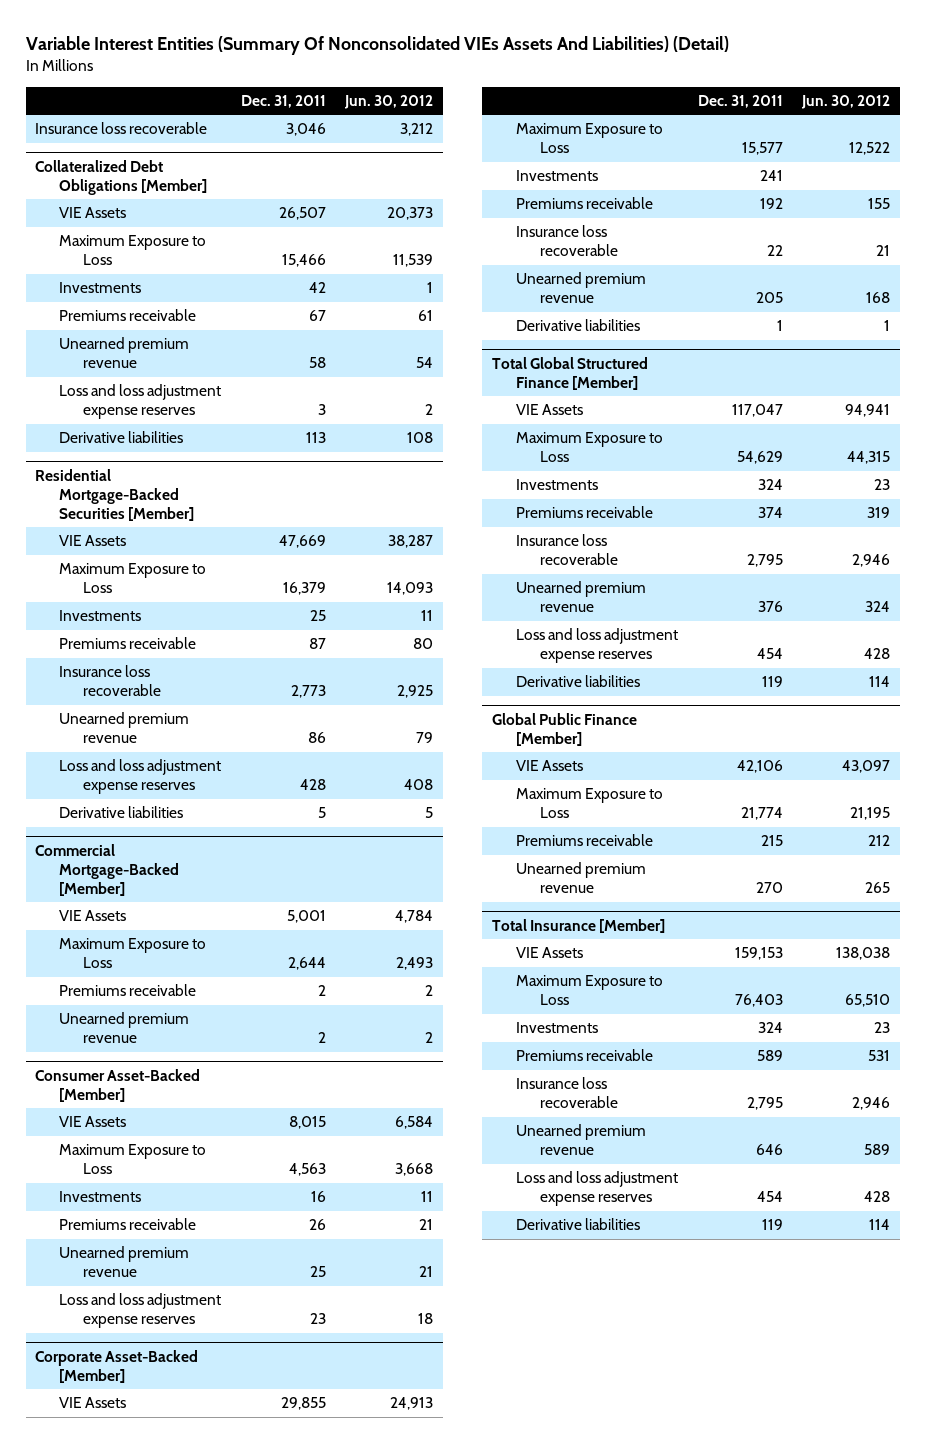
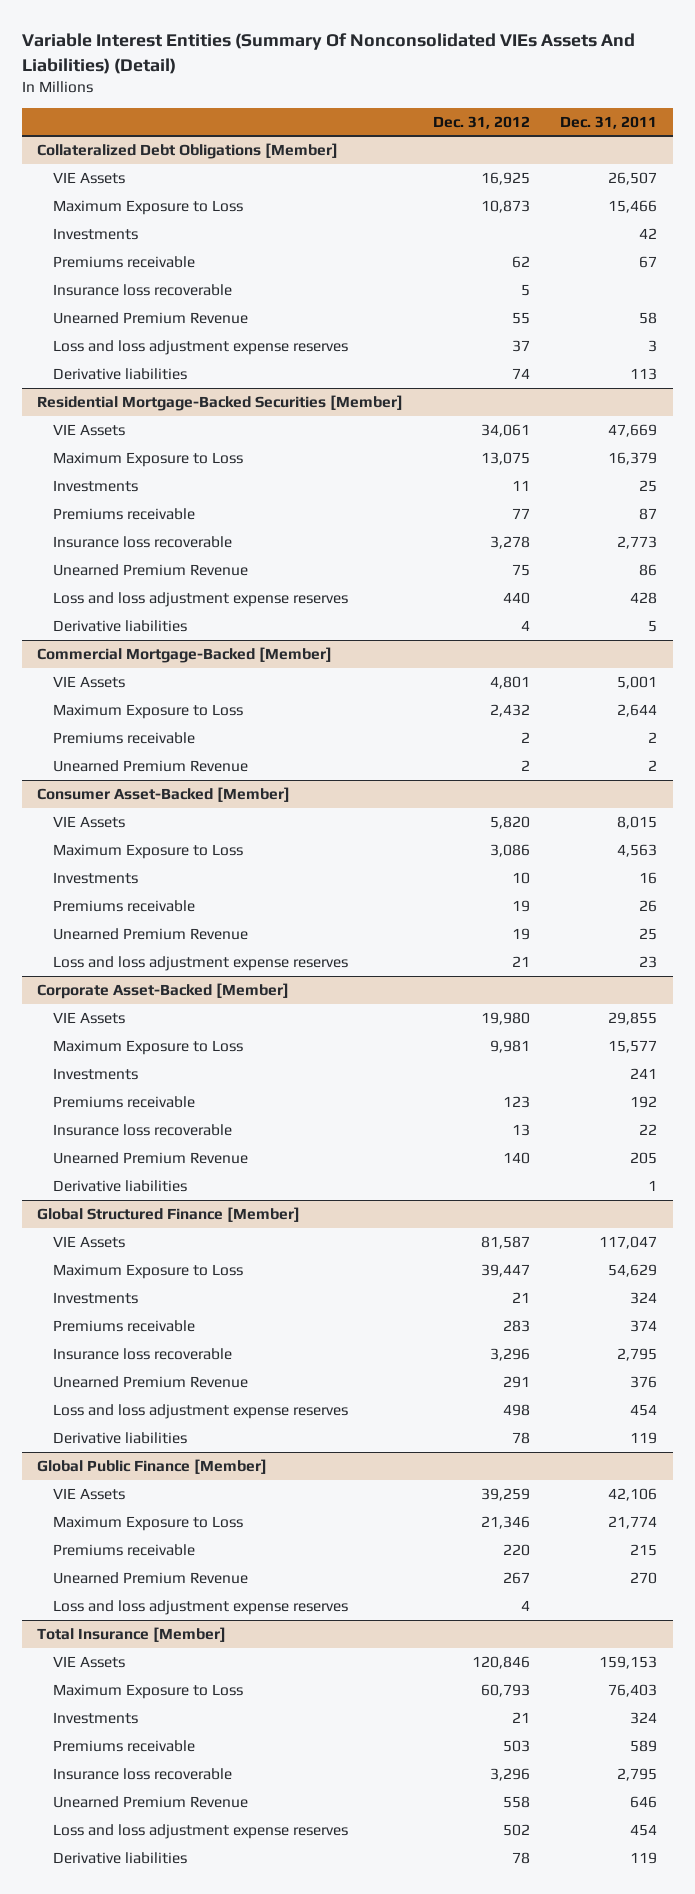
[344,94,434,109] Jun. 30, 2012 -> none
none -> [433,115,531,129] Dec. 31, 2012
[35,122,208,135] Insurance loss recoverable -> none
none -> [52,283,232,296] Insurance loss recoverable
[59,337,190,369] Unearned premium revenue -> [52,311,248,324] Unearned Premium Revenue
[59,712,190,744] Unearned premium revenue -> [52,563,248,576] Unearned Premium Revenue
[59,1012,190,1044] Unearned premium revenue -> [52,759,248,772] Unearned Premium Revenue
[59,1246,190,1278] Unearned premium revenue -> [52,927,248,940] Unearned Premium Revenue
[516,272,647,304] Unearned premium revenue -> [52,1151,248,1164] Unearned Premium Revenue
[492,356,649,390] Total Global Structured Finance [Member] -> [37,1206,301,1222] Global Structured Finance [Member]
[516,581,647,613] Unearned premium revenue -> [52,1375,248,1388] Unearned Premium Revenue
[516,862,647,894] Unearned premium revenue -> [52,1571,248,1584] Unearned Premium Revenue
none -> [52,1599,348,1615] Loss and loss adjustment expense reserves
[516,1124,647,1156] Unearned premium revenue -> [52,1795,248,1808] Unearned Premium Revenue

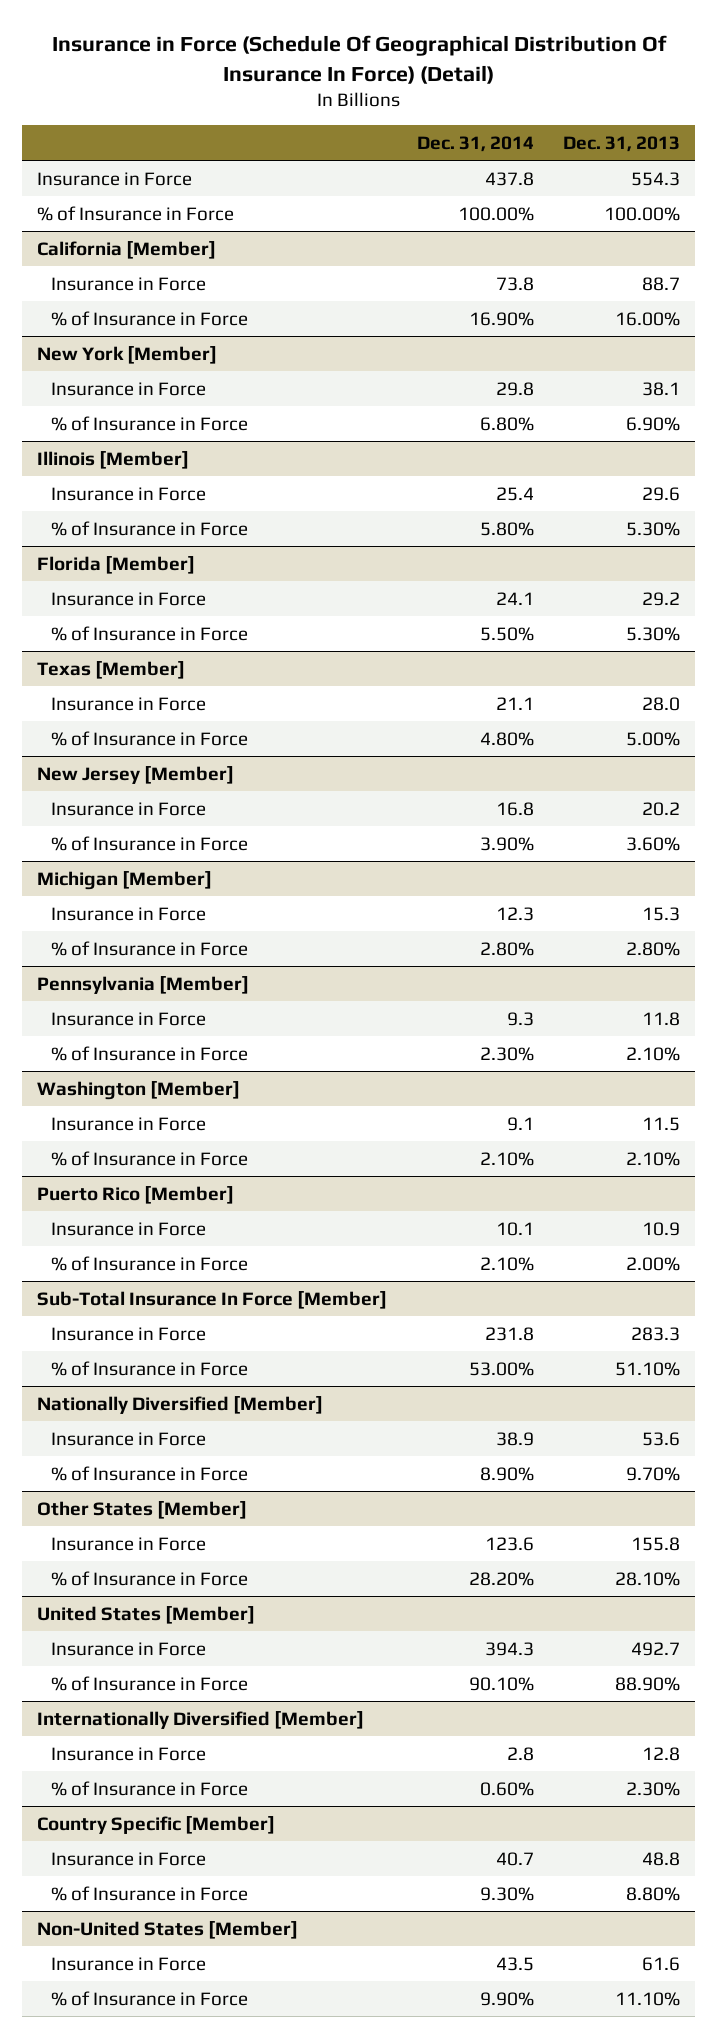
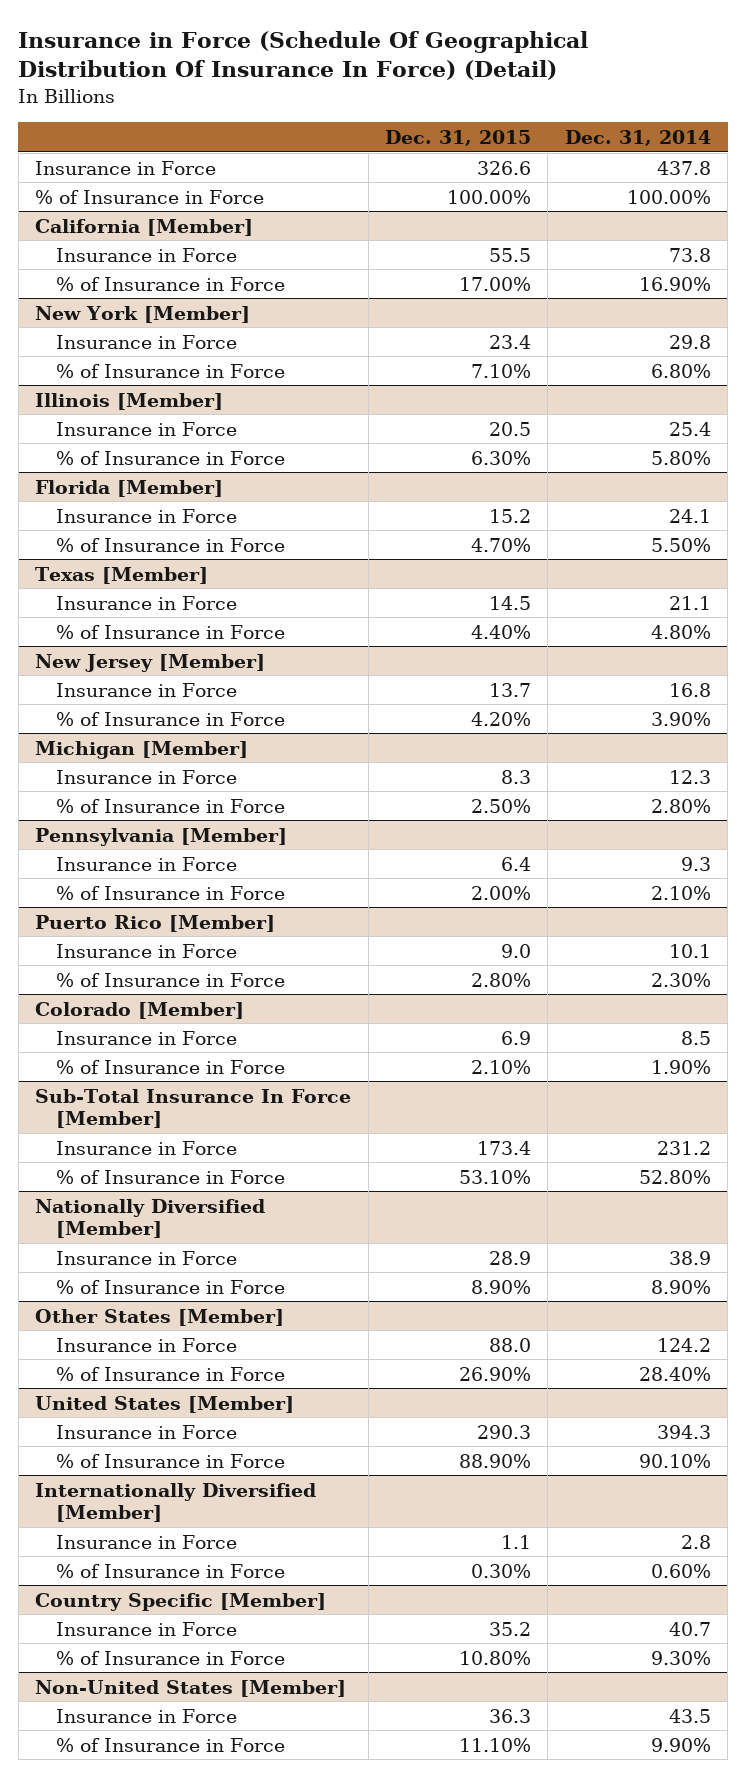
[563,135,681,152] Dec. 31, 2013 -> none
none -> [384,129,531,146] Dec. 31, 2015
[51,1045,249,1061] % of Insurance in Force -> none
[37,1080,241,1100] Washington [Member] -> none
[51,1116,207,1131] Insurance in Force -> none
[479,1256,534,1271] 2.10% -> [650,972,711,987] 2.30%
none -> [35,1001,245,1019] Colorado [Member]
none -> [55,1030,237,1045] Insurance in Force
none -> [55,1059,285,1074] % of Insurance in Force
[484,1326,534,1341] 231.8 -> [656,1140,711,1155] 231.2
[468,1361,534,1376] 53.00% -> [638,1169,711,1184] 52.80%
[484,1536,534,1551] 123.6 -> [656,1337,711,1352] 124.2
[468,1571,534,1586] 28.20% -> [638,1366,711,1381] 28.40%

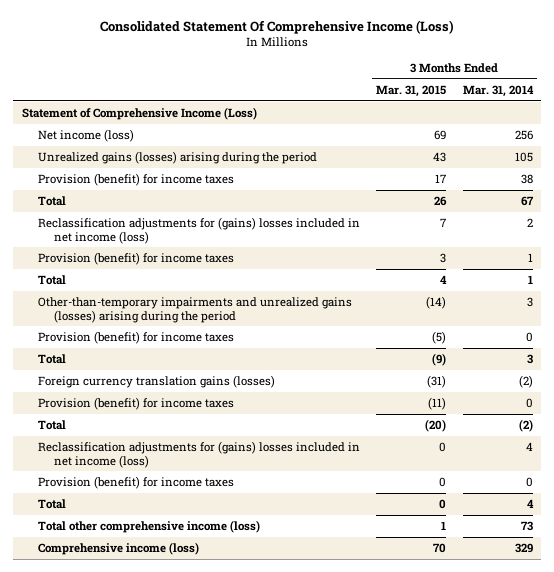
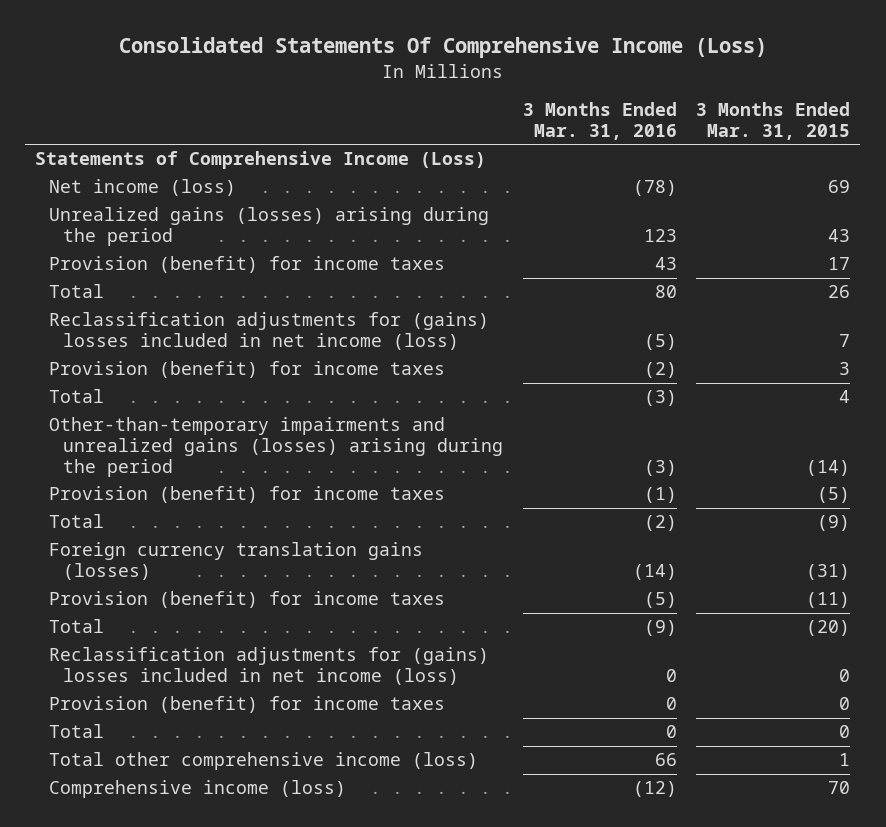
[100,19,455,34] Consolidated Statement Of Comprehensive Income (Loss) -> [118,37,767,59] Consolidated Statements Of Comprehensive Income (Loss)
[462,84,534,97] Mar. 31, 2014 -> none
none -> [522,101,677,140] 3 Months Ended Mar. 31, 2016
[21,106,257,120] Statement of Comprehensive Income (Loss) -> [35,151,487,170] Statements of Comprehensive Income (Loss)

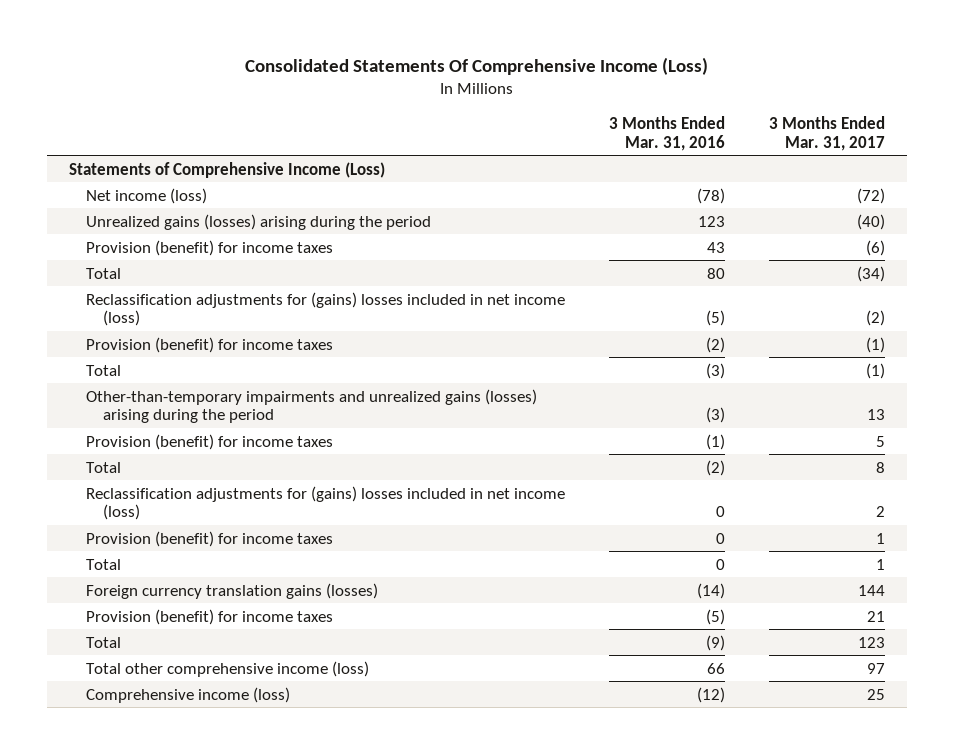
[696,101,851,140] 3 Months Ended Mar. 31, 2015 -> none
none -> [768,115,885,151] 3 Months Ended Mar. 31, 2017
[49,542,424,581] Foreign currency translation gains (losses) -> [85,582,378,599] Foreign currency translation gains (losses)
[49,591,446,609] Provision (benefit) for income taxes -> [85,608,333,625] Provision (benefit) for income taxes
[49,619,105,634] Total -> [85,636,121,648] Total

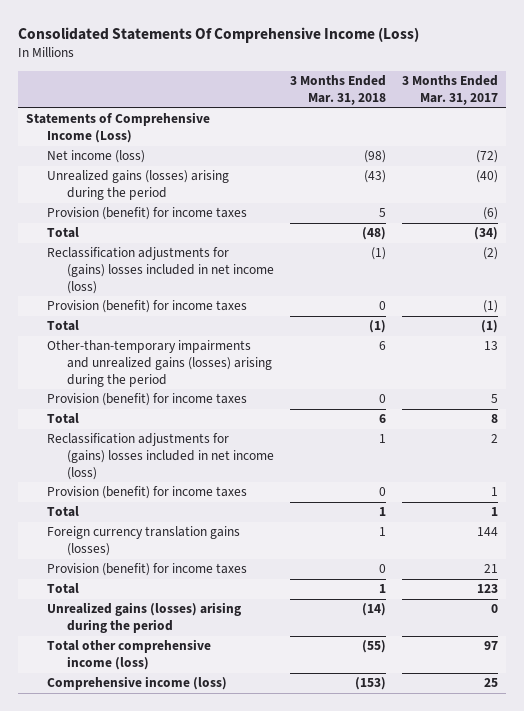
[608,115,725,151] 3 Months Ended Mar. 31, 2016 -> none
none -> [290,75,387,106] 3 Months Ended Mar. 31, 2018
none -> [46,602,241,634] Unrealized gains (losses) arising during the period

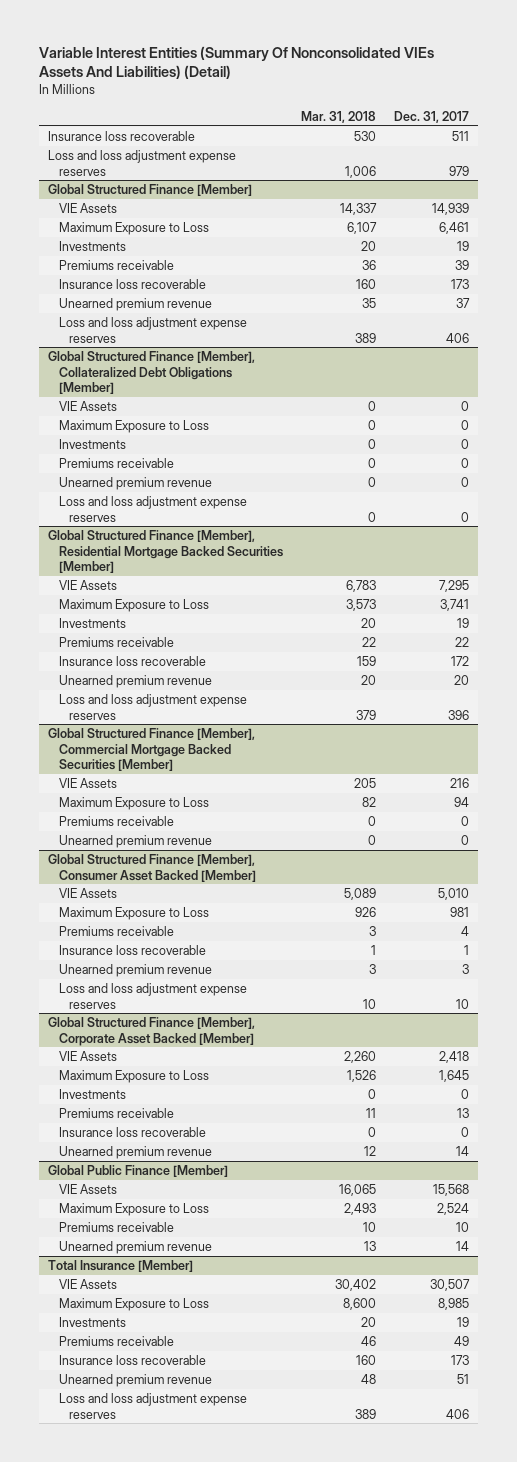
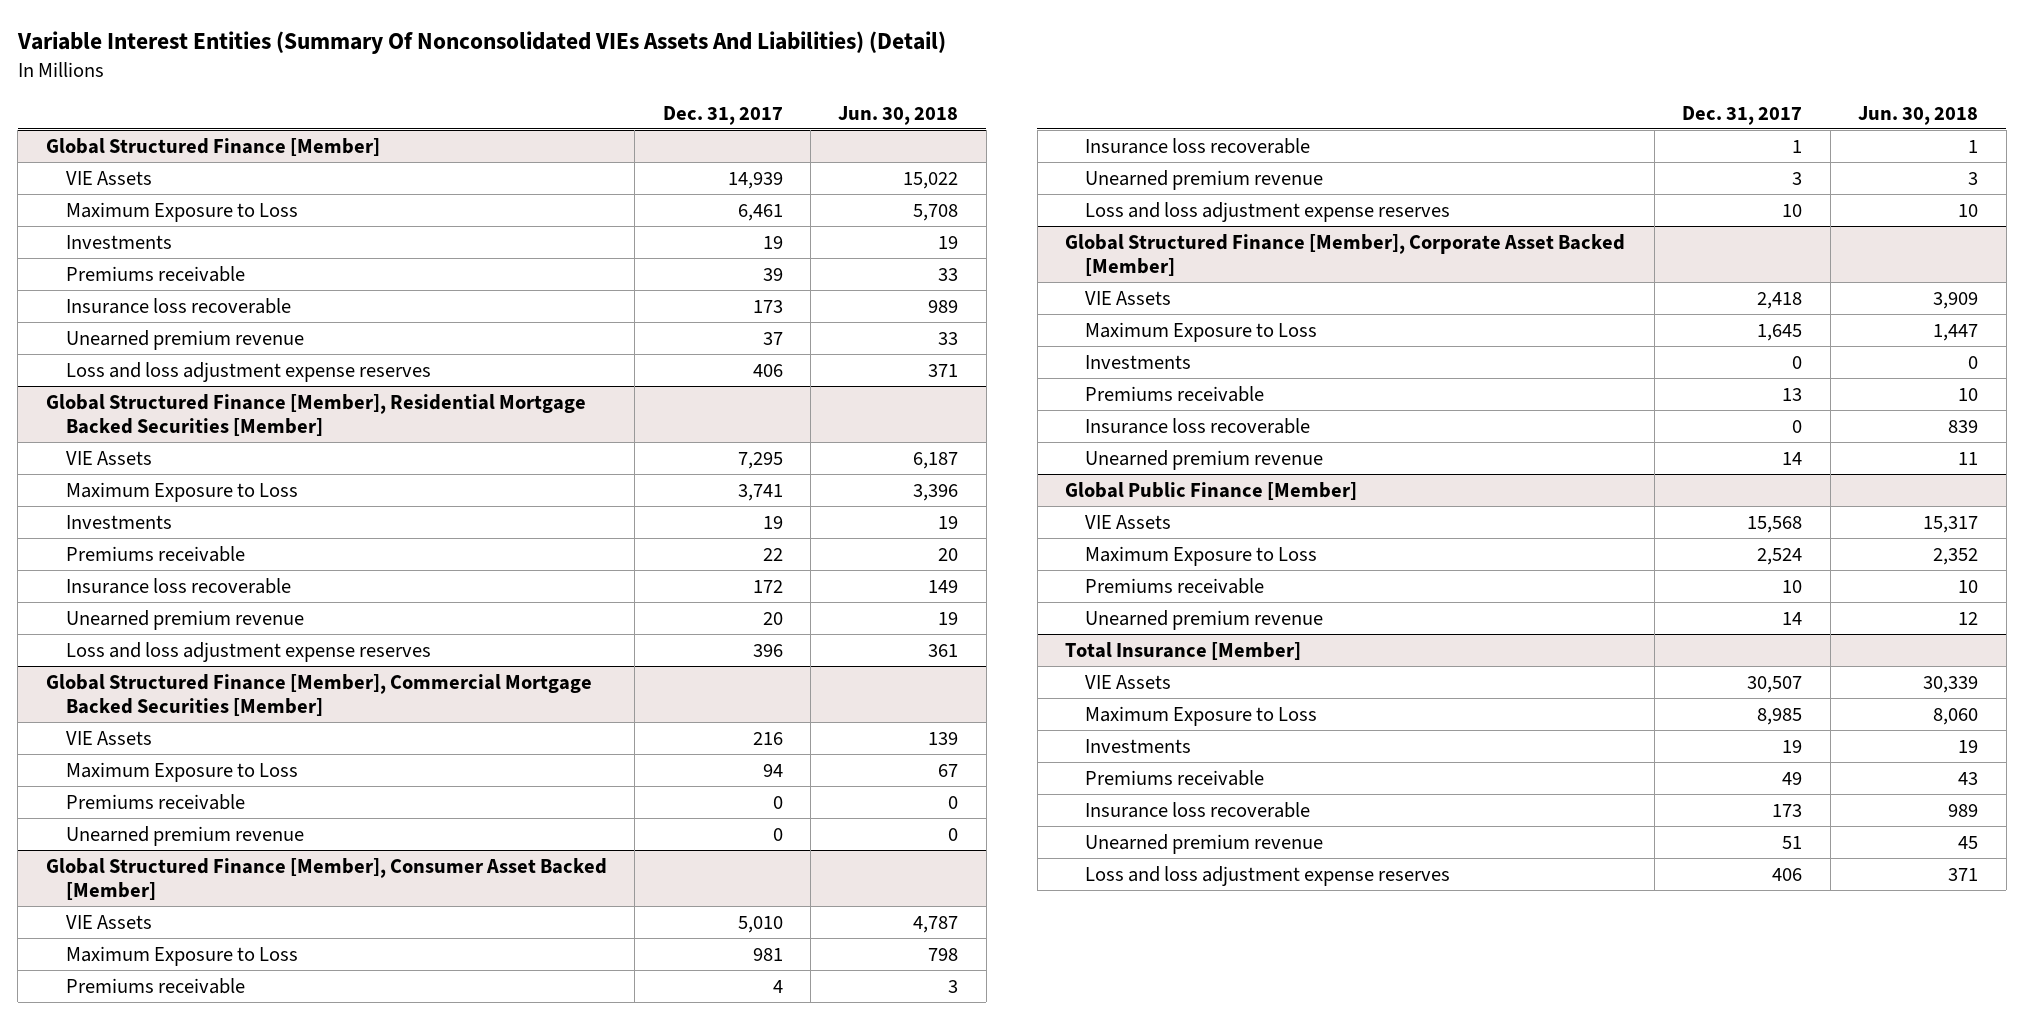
[300,110,376,123] Mar. 31, 2018 -> none
none -> [838,105,959,125] Jun. 30, 2018
[47,131,195,142] Insurance loss recoverable -> none
[47,150,236,176] Loss and loss adjustment expense reserves -> none
[47,351,255,395] Global Structured Finance [Member], Collateralized Debt Obligations [Member] -> none
[58,401,117,412] VIE Assets -> none
[58,420,209,434] Maximum Exposure to Loss -> none
[58,439,126,450] Investments -> none
[58,458,174,469] Premiums receivable -> none
[58,477,212,491] Unearned premium revenue -> none
[58,496,247,522] Loss and loss adjustment expense reserves -> none

